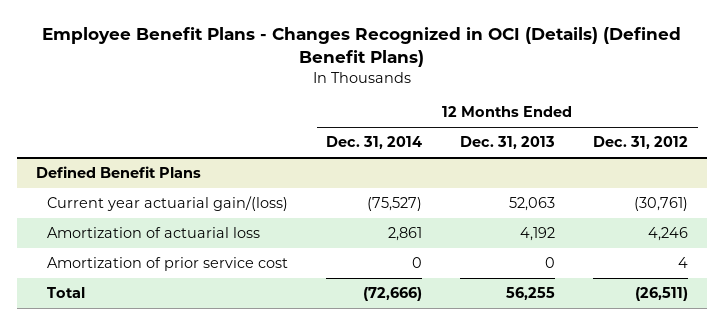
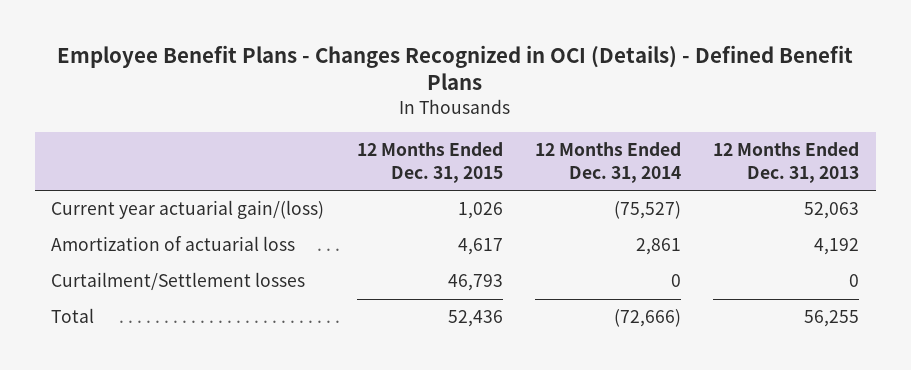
[42,27,682,67] Employee Benefit Plans - Changes Recognized in OCI (Details) (Defined Benefit Plans) -> [57,44,854,91] Employee Benefit Plans - Changes Recognized in OCI (Details) - Defined Benefit Plans
[593,136,689,150] Dec. 31, 2012 -> none
none -> [356,141,503,183] 12 Months Ended Dec. 31, 2015
[36,166,202,179] Defined Benefit Plans -> none
[47,257,289,272] Amortization of prior service cost -> none
none -> [51,272,306,292] Curtailment/Settlement losses

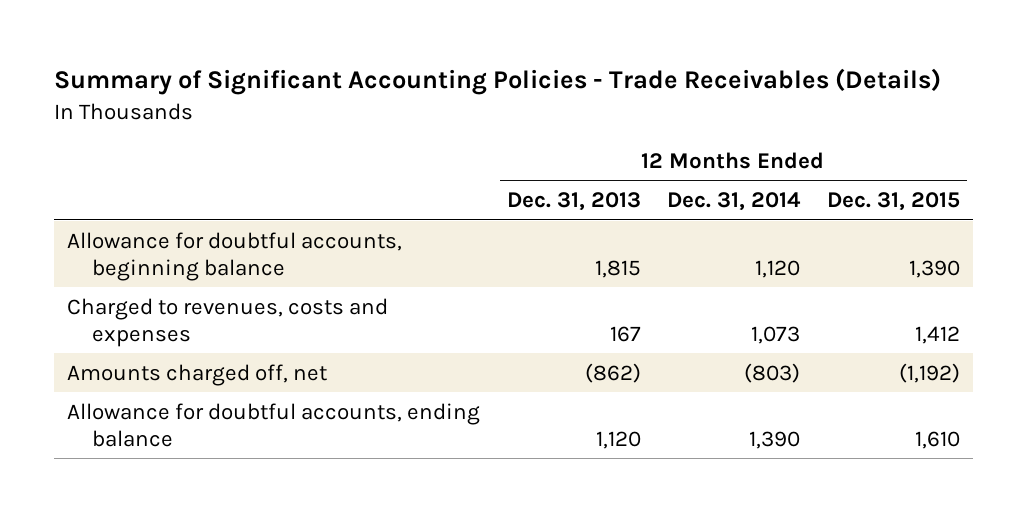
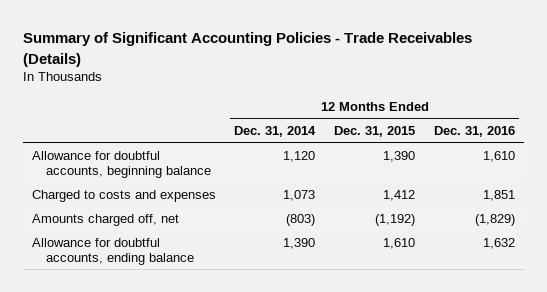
[506,191,641,211] Dec. 31, 2013 -> none
none -> [433,126,515,138] Dec. 31, 2016
[67,297,389,347] Charged to revenues, costs and expenses -> [31,189,216,202] Charged to costs and expenses

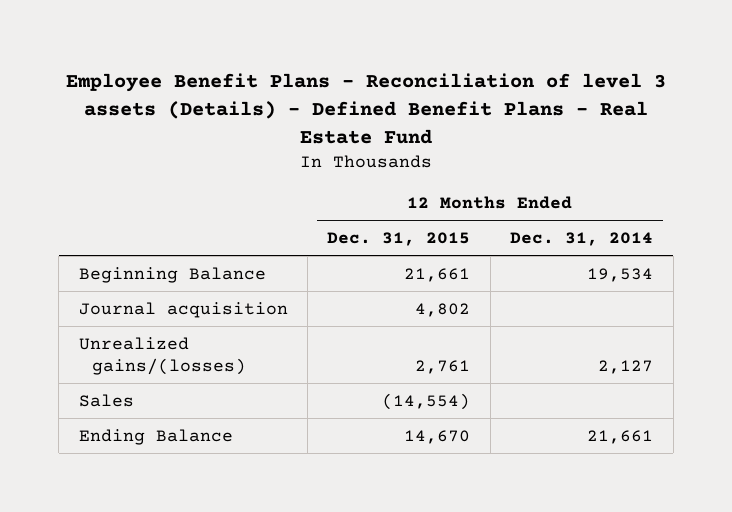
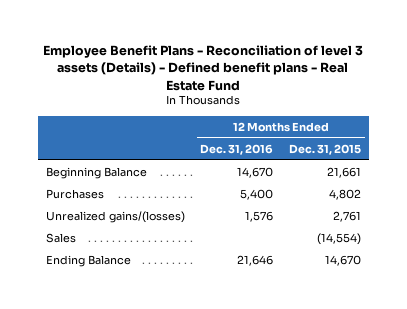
[65,72,666,144] Employee Benefit Plans - Reconciliation of level 3 assets (Details) - Defined Benefit Plans - Real Estate Fund -> [43,45,364,91] Employee Benefit Plans - Reconciliation of level 3 assets (Details) - Defined benefit plans - Real Estate Fund
[510,231,654,246] Dec. 31, 2014 -> none
none -> [200,143,274,155] Dec. 31, 2016
[78,301,288,318] Journal acquisition -> [45,189,104,200] Purchases

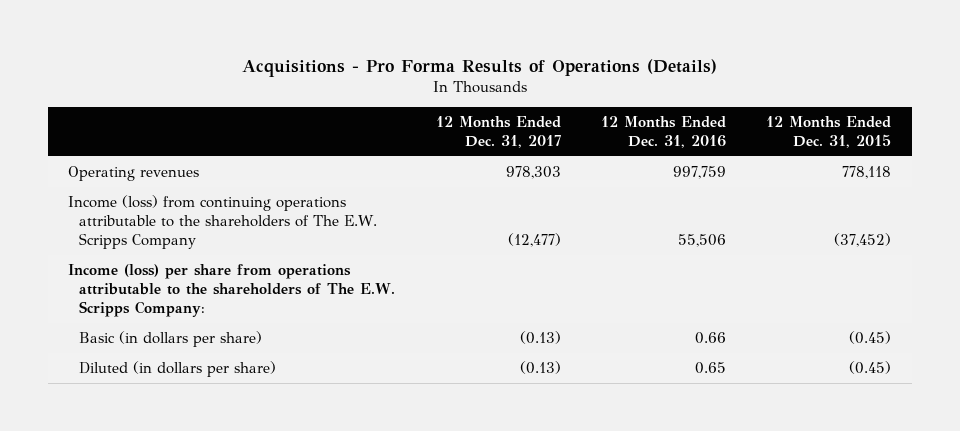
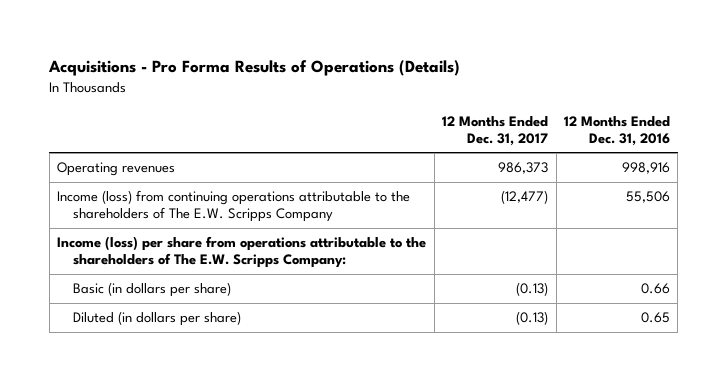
[766,116,892,149] 12 Months Ended Dec. 31, 2015 -> none
[505,166,561,180] 978,303 -> [498,162,549,175] 986,373
[673,166,727,180] 997,759 -> [622,162,671,175] 998,916

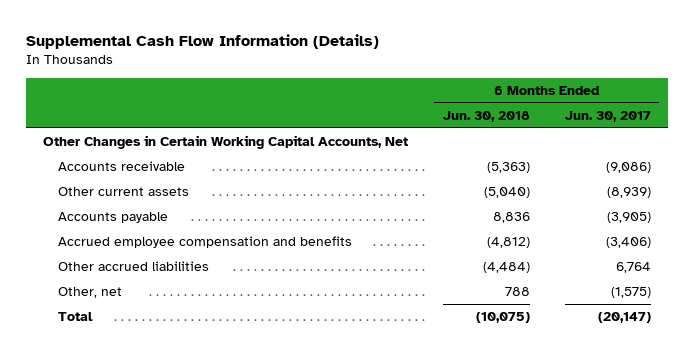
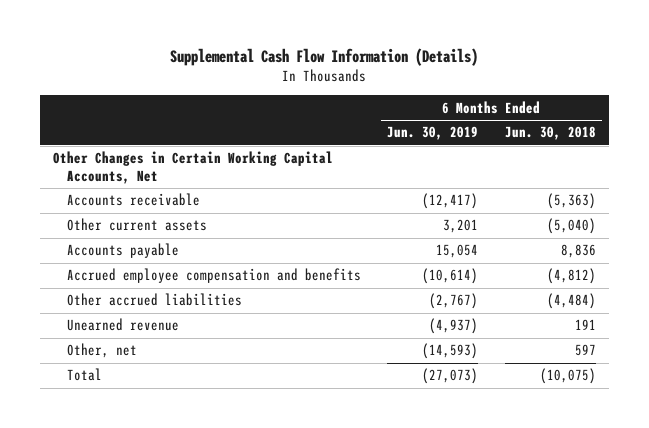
[564,110,651,122] Jun. 30, 2017 -> none
none -> [387,126,479,141] Jun. 30, 2019
none -> [66,318,179,332] Unearned revenue
[504,287,530,297] 788 -> [574,344,596,357] 597

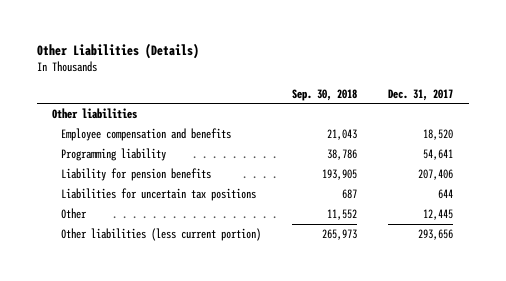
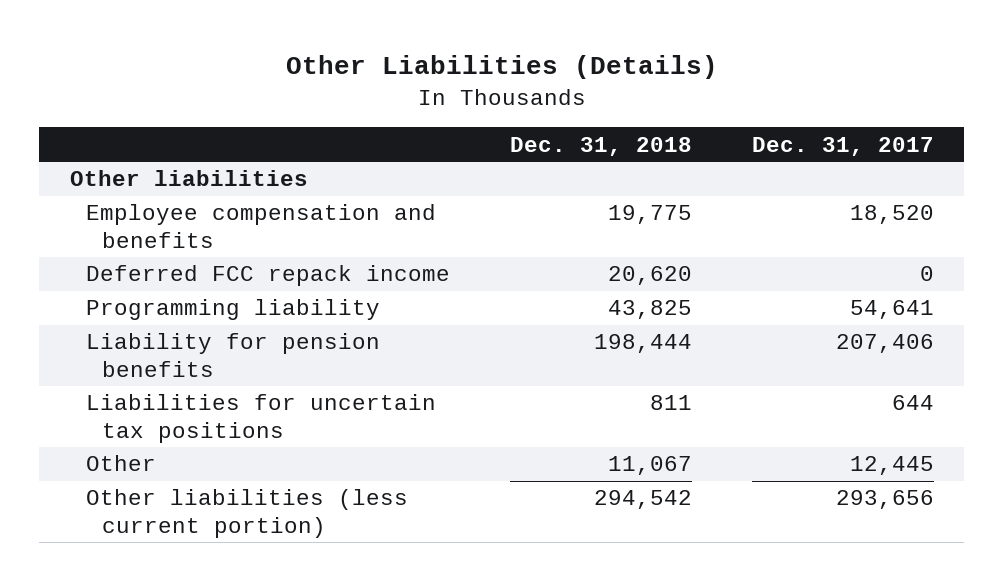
[292,88,358,101] Sep. 30, 2018 -> none
none -> [509,136,692,156] Dec. 31, 2018
none -> [85,265,450,287] Deferred FCC repack income

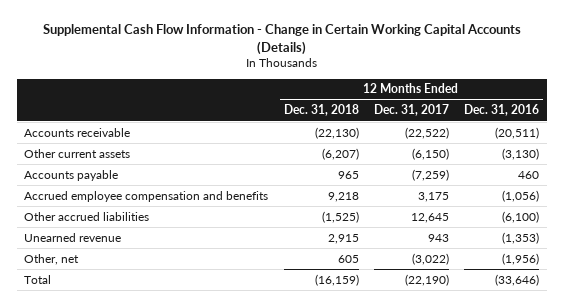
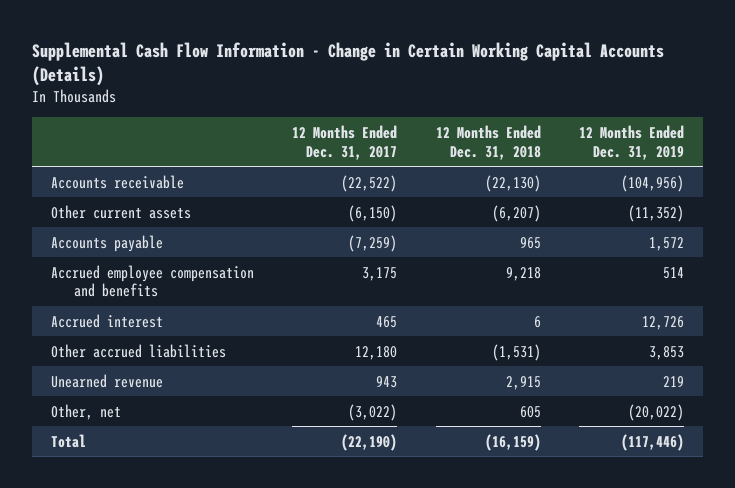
[464,104,540,117] Dec. 31, 2016 -> none
none -> [578,124,684,160] 12 Months Ended Dec. 31, 2019
none -> [51,313,164,328] Accrued interest
[321,210,359,223] (1,525) -> [491,343,541,361] (1,531)
[410,212,449,223] 12,645 -> [355,345,398,360] 12,180

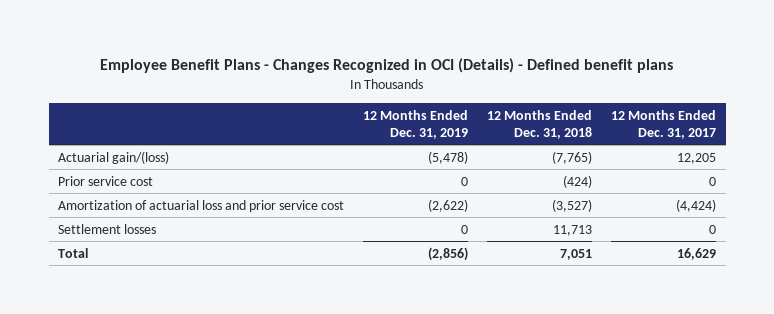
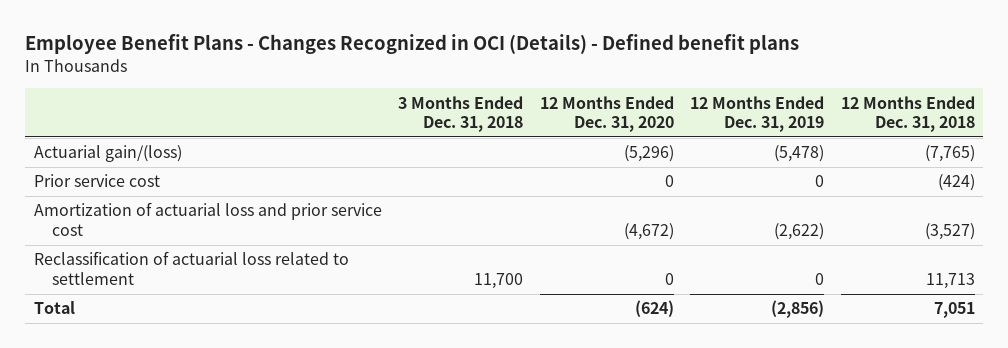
[611,109,717,139] 12 Months Ended Dec. 31, 2017 -> none
none -> [398,95,524,133] 3 Months Ended Dec. 31, 2018
none -> [539,95,674,133] 12 Months Ended Dec. 31, 2020
[58,223,157,234] Settlement losses -> [33,251,349,285] Reclassification of actuarial loss related to settlement

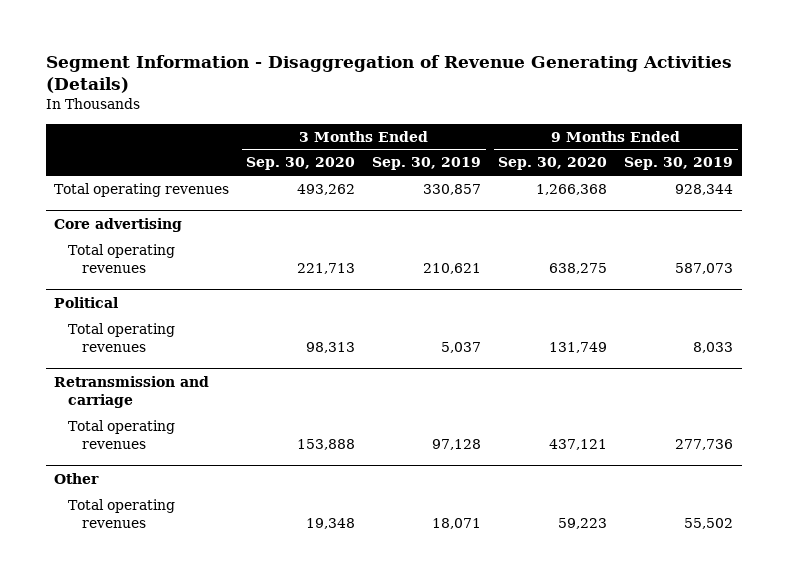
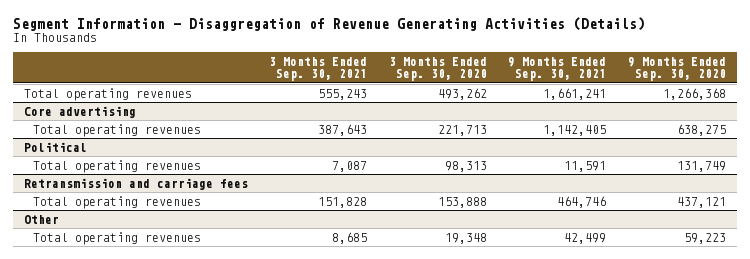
[372,157,482,171] Sep. 30, 2019 -> none
[624,157,734,171] Sep. 30, 2019 -> none
none -> [269,57,368,82] 3 Months Ended Sep. 30, 2021
none -> [508,57,607,82] 9 Months Ended Sep. 30, 2021
[54,376,210,409] Retransmission and carriage -> [23,177,248,190] Retransmission and carriage fees

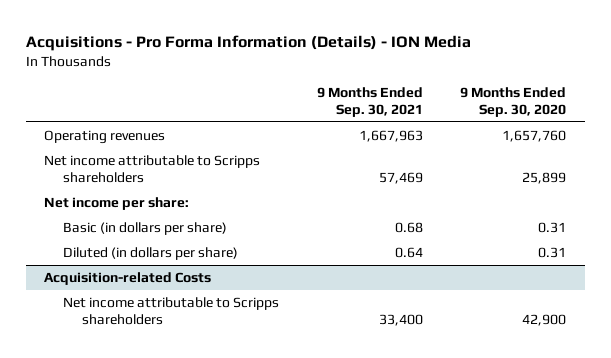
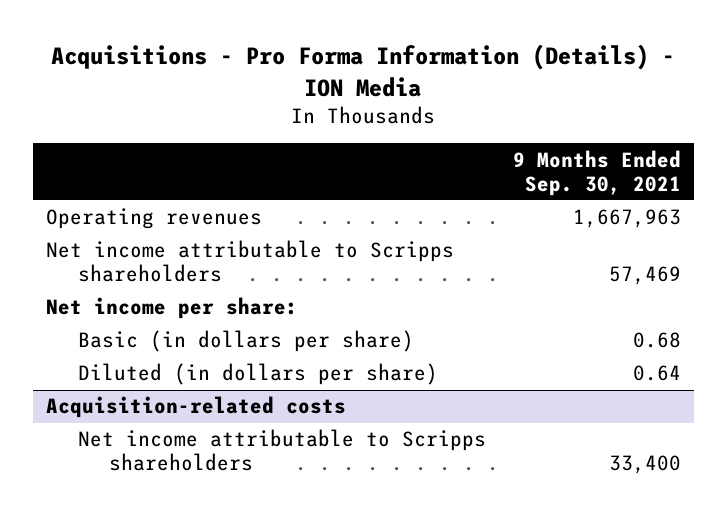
[460,86,567,117] 9 Months Ended Sep. 30, 2020 -> none
[44,272,212,286] Acquisition-related Costs -> [46,396,347,419] Acquisition-related costs

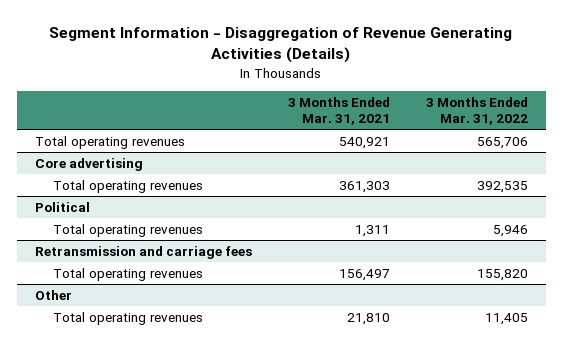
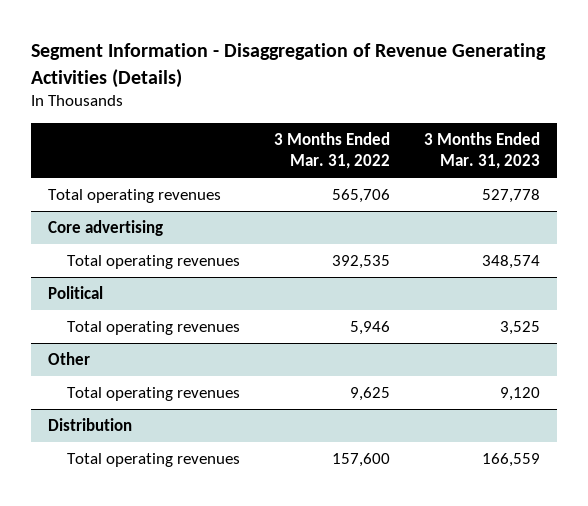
[287,97,390,126] 3 Months Ended Mar. 31, 2021 -> none
none -> [424,132,541,170] 3 Months Ended Mar. 31, 2023
[35,245,253,259] Retransmission and carriage fees -> none
[53,267,204,281] Total operating revenues -> none
[484,312,528,325] 11,405 -> [350,386,391,401] 9,625
none -> [48,417,133,431] Distribution
none -> [67,452,241,467] Total operating revenues

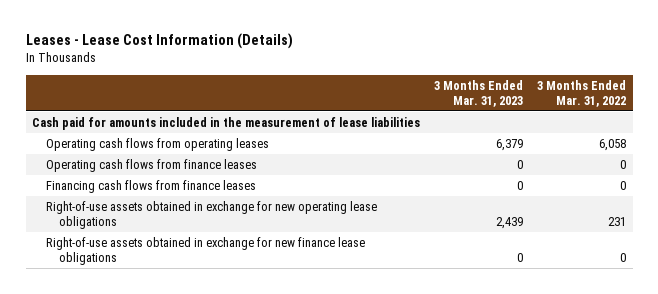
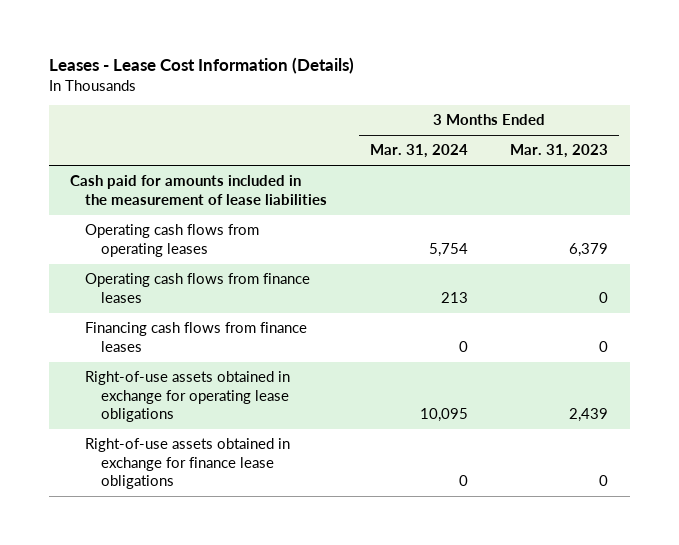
[536,79,626,107] 3 Months Ended Mar. 31, 2022 -> none
none -> [369,144,468,159] Mar. 31, 2024
[45,200,377,229] Right-of-use assets obtained in exchange for new operating lease obligations -> [85,371,291,423] Right-of-use assets obtained in exchange for operating lease obligations
[45,236,365,265] Right-of-use assets obtained in exchange for new finance lease obligations -> [85,438,291,490] Right-of-use assets obtained in exchange for finance lease obligations

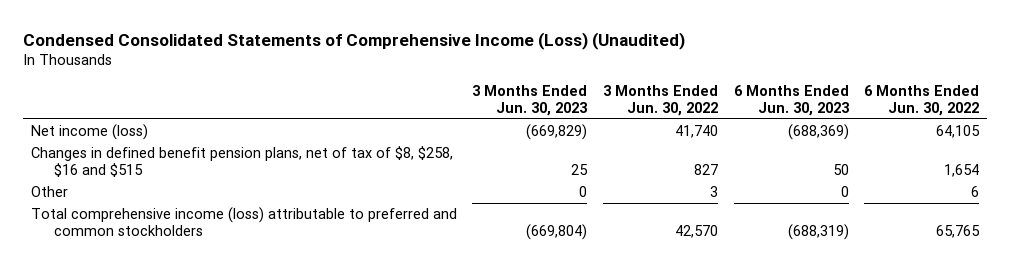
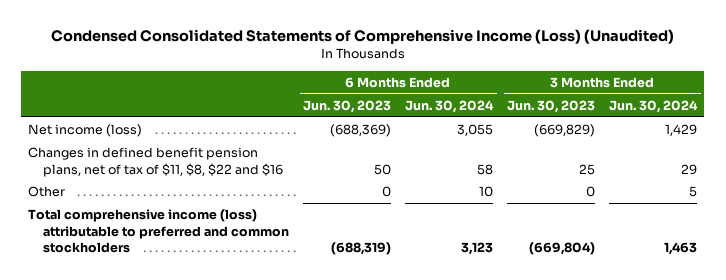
[602,85,718,117] 3 Months Ended Jun. 30, 2022 -> none
[864,85,980,117] 6 Months Ended Jun. 30, 2022 -> none
none -> [405,99,495,113] Jun. 30, 2024
none -> [609,99,699,113] Jun. 30, 2024
[30,145,453,178] Changes in defined benefit pension plans, net of tax of $8, $258, $16 and $515 -> [28,147,284,177] Changes in defined benefit pension plans, net of tax of $11, $8, $22 and $16

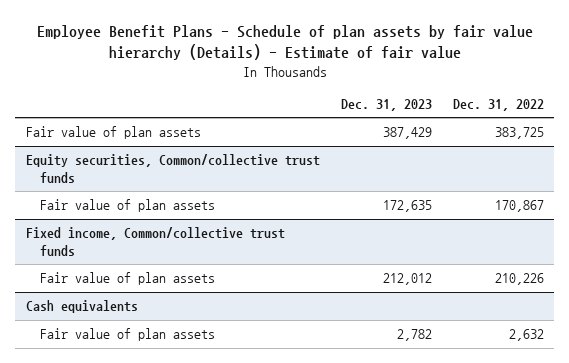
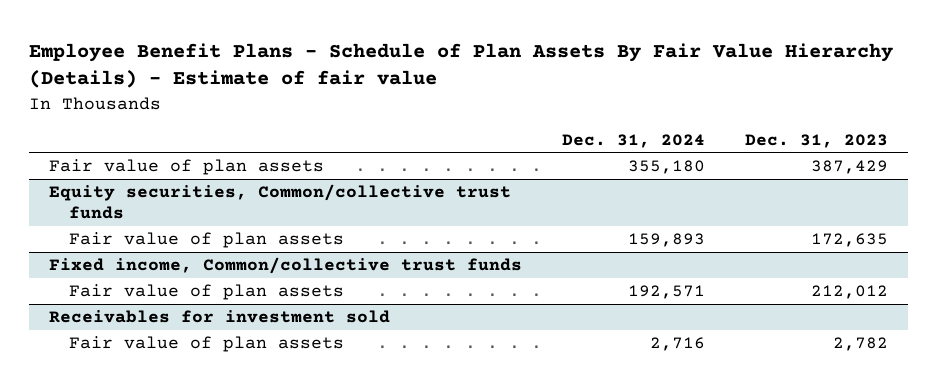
[36,25,533,61] Employee Benefit Plans - Schedule of plan assets by fair value hierarchy (Details) - Estimate of fair value -> [28,42,893,89] Employee Benefit Plans - Schedule of Plan Assets By Fair Value Hierarchy (Details) - Estimate of fair value
[452,98,544,111] Dec. 31, 2022 -> none
none -> [561,133,705,148] Dec. 31, 2024
[25,300,138,314] Cash equivalents -> [48,309,390,323] Receivables for investment sold

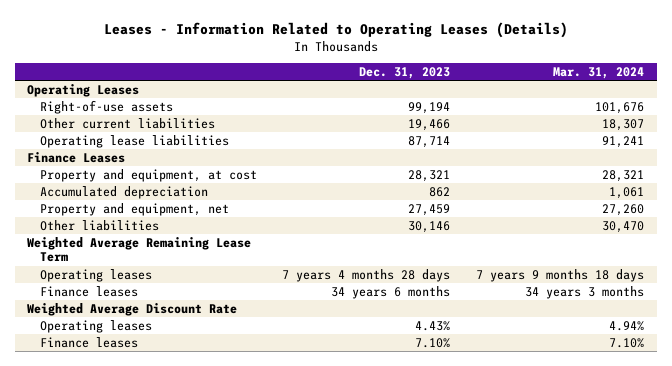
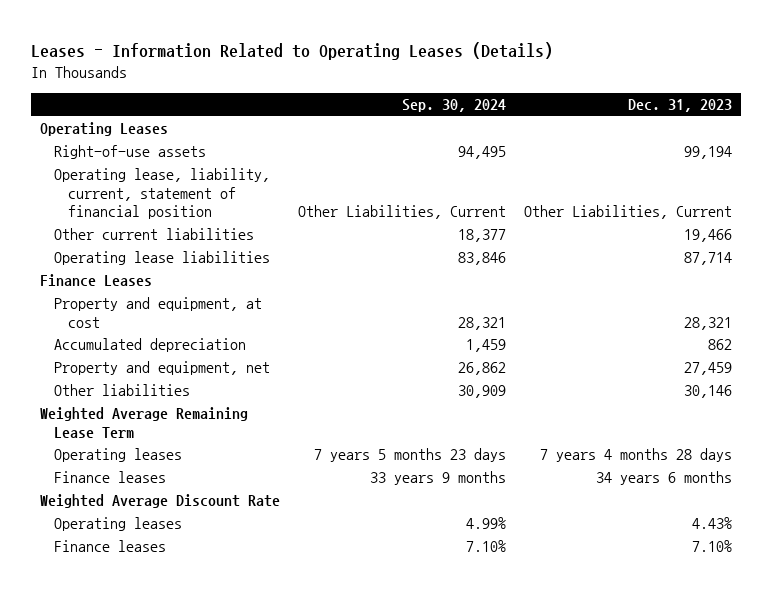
[553,67,645,80] Mar. 31, 2024 -> none
none -> [402,99,507,113] Sep. 30, 2024
none -> [54,168,271,220] Operating lease, liability, current, statement of financial position

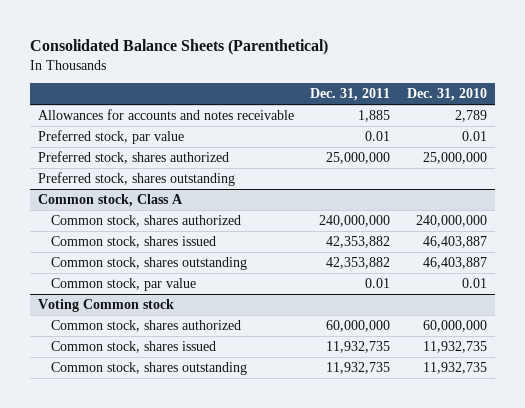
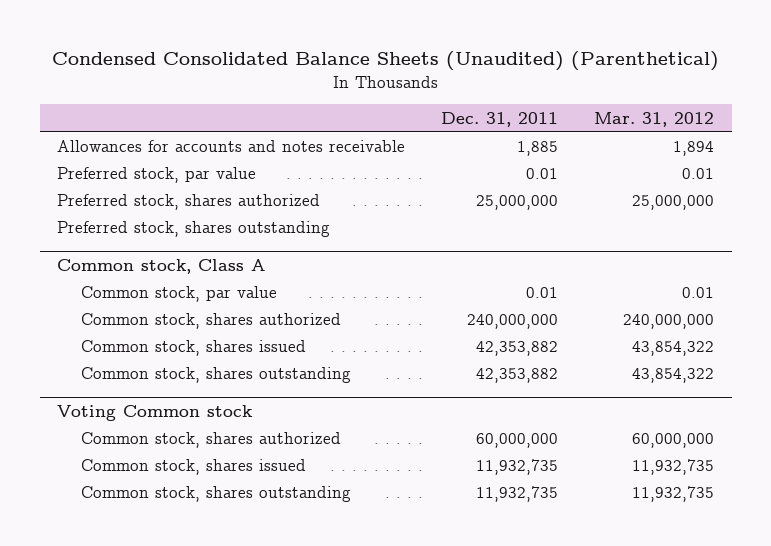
[29,39,328,56] Consolidated Balance Sheets (Parenthetical) -> [51,51,719,72] Condensed Consolidated Balance Sheets (Unaudited) (Parenthetical)
[406,88,487,102] Dec. 31, 2010 -> none
none -> [593,111,714,127] Mar. 31, 2012
[50,277,196,291] Common stock, par value -> [80,286,277,303] Common stock, par value

